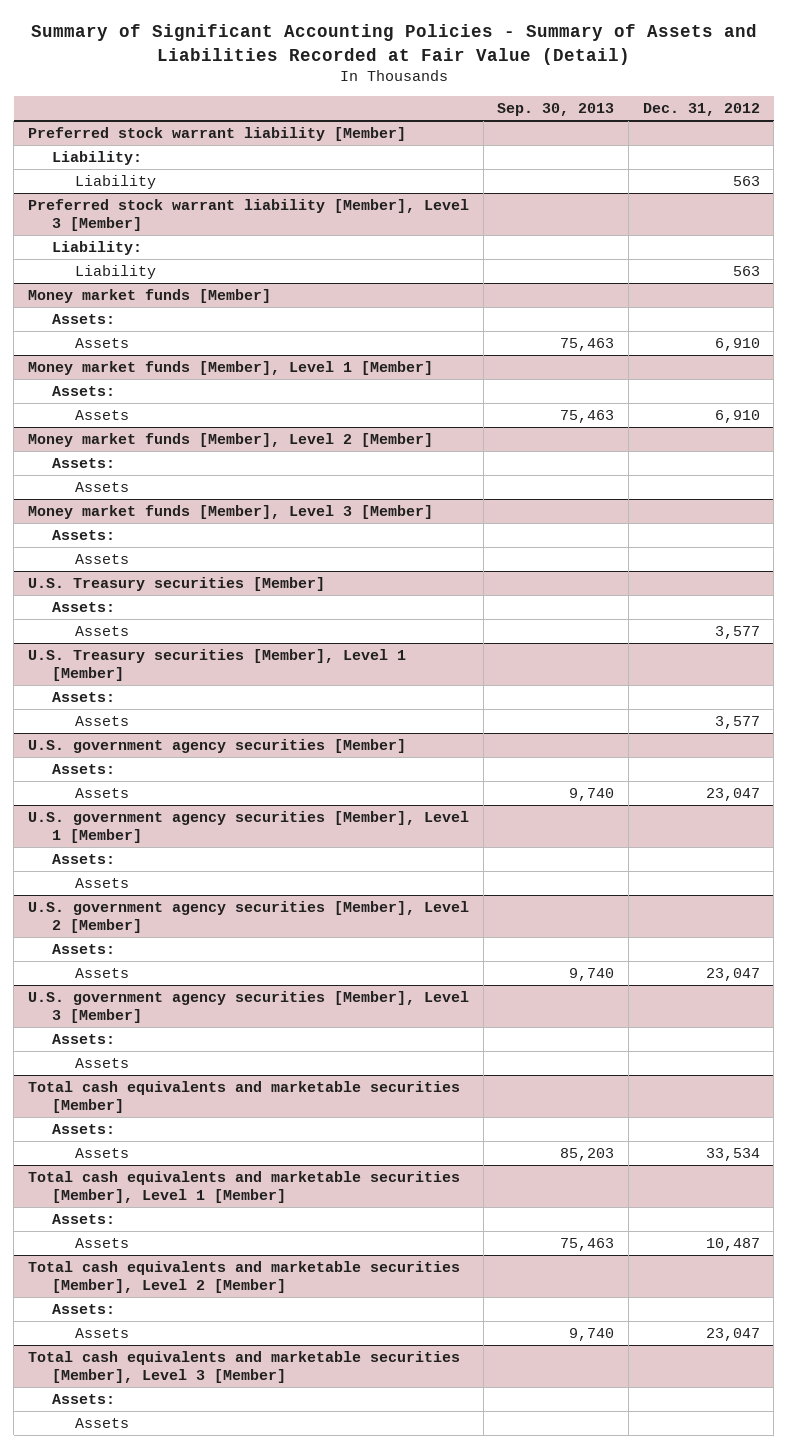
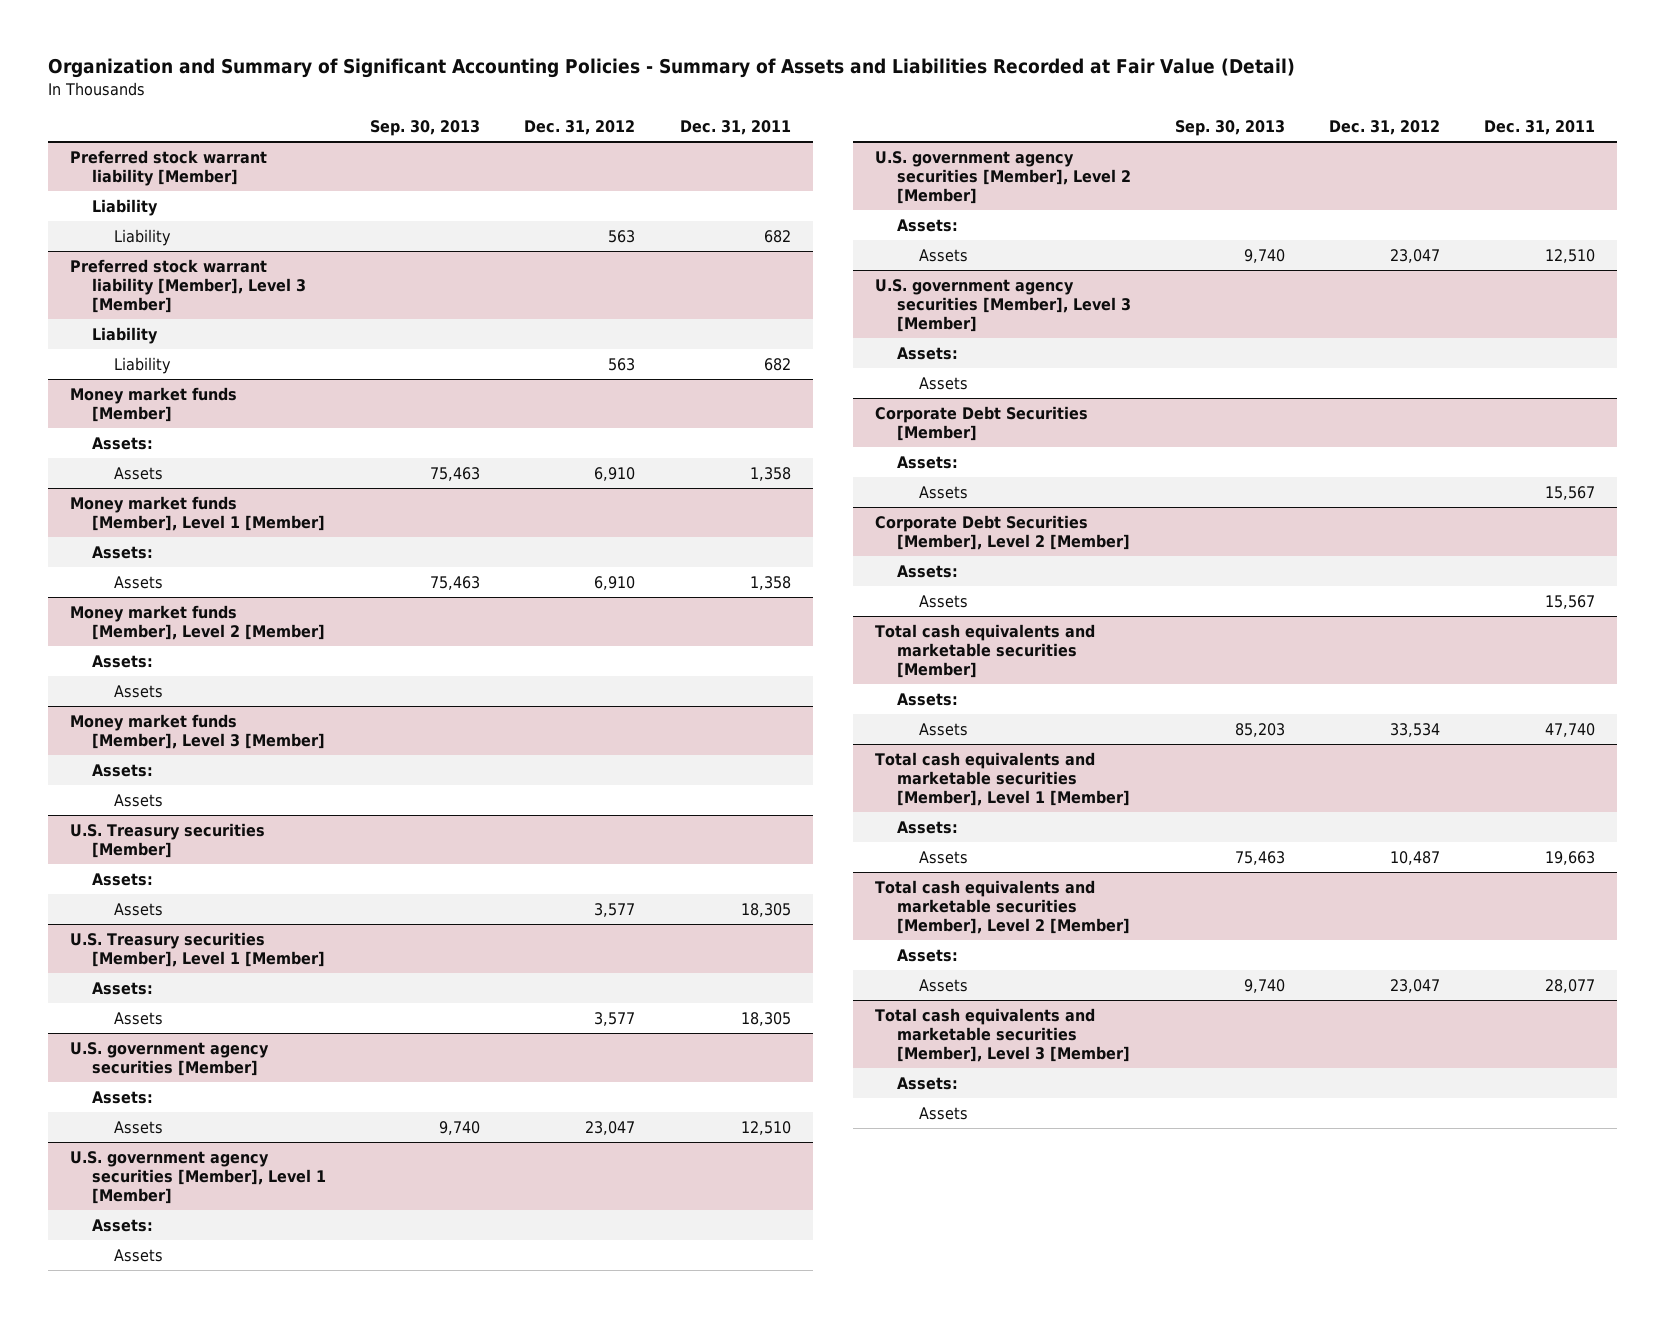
[30,24,757,65] Summary of Significant Accounting Policies - Summary of Assets and Liabilities Recorded at Fair Value (Detail) -> [48,58,1296,79] Organization and Summary of Significant Accounting Policies - Summary of Assets and Liabilities Recorded at Fair Value (Detail)
none -> [679,120,791,136] Dec. 31, 2011
[51,151,142,166] Liability: -> [92,198,159,216] Liability
[51,241,142,256] Liability: -> [92,326,159,344] Liability
none -> [874,405,1088,441] Corporate Debt Securities [Member]
none -> [896,455,958,469] Assets:
none -> [919,485,969,499] Assets
none -> [874,514,1130,550] Corporate Debt Securities [Member], Level 2 [Member]
none -> [896,564,958,578] Assets:
none -> [919,594,969,608] Assets

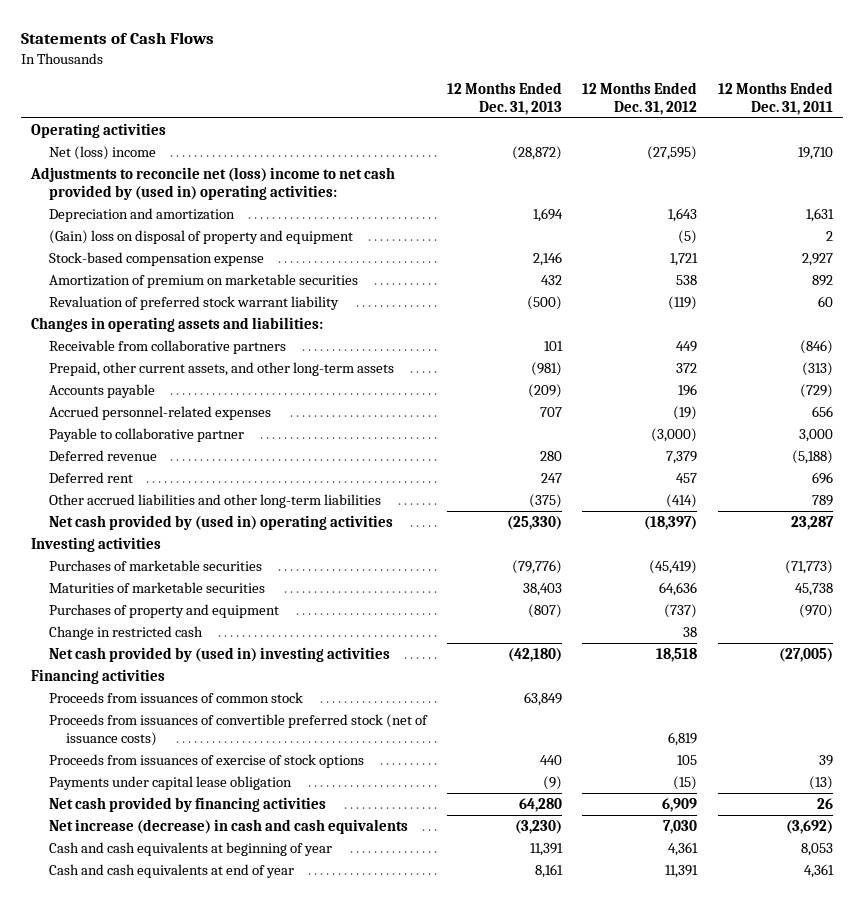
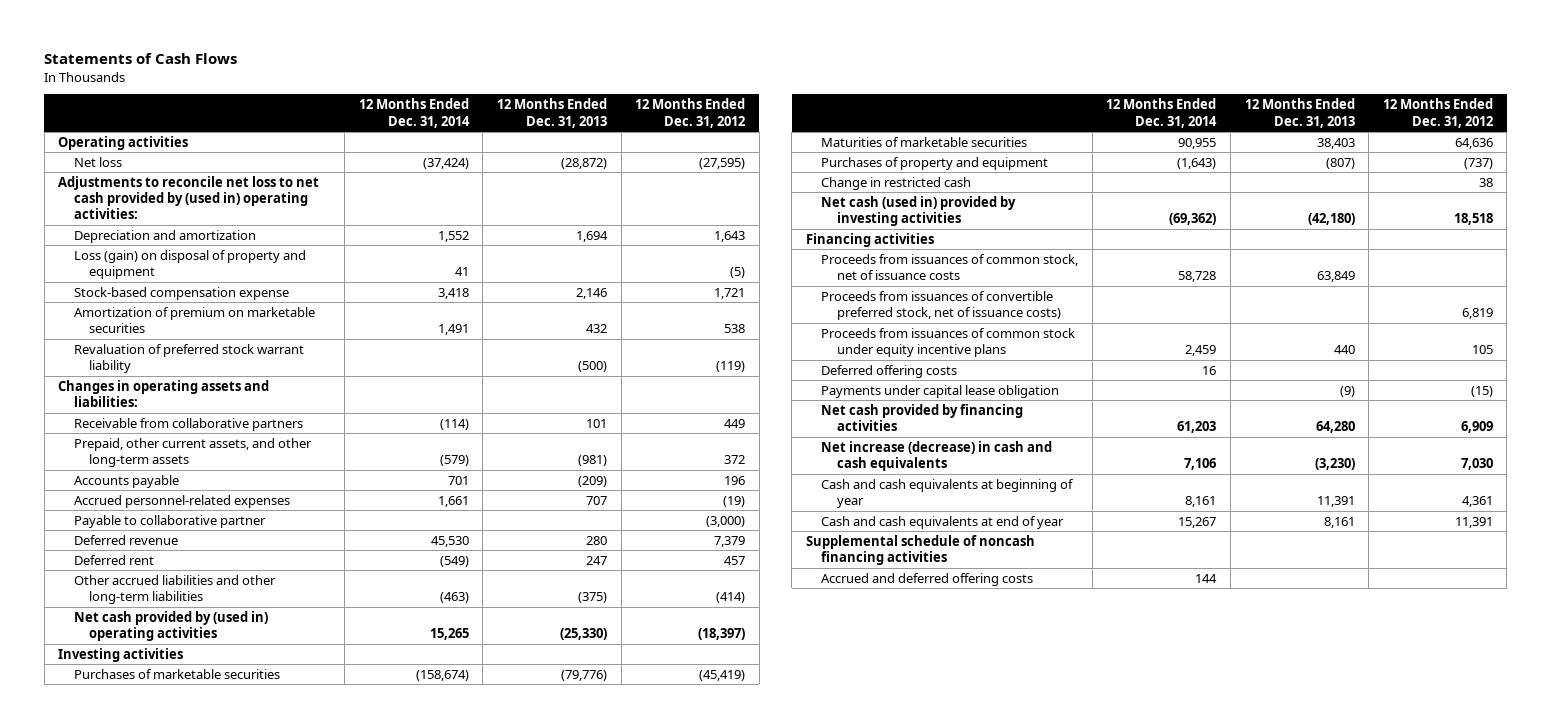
[717,82,833,116] 12 Months Ended Dec. 31, 2011 -> none
none -> [358,98,470,128] 12 Months Ended Dec. 31, 2014
[48,145,156,160] Net (loss) income -> [73,156,122,167] Net loss
[30,166,396,200] Adjustments to reconcile net (loss) income to net cash provided by (used in) operating activities: -> [58,175,320,220] Adjustments to reconcile net loss to net cash provided by (used in) operating activities:
[48,229,353,244] (Gain) loss on disposal of property and equipment -> [73,249,306,280] Loss (gain) on disposal of property and equipment
[48,646,390,662] Net cash provided by (used in) investing activities -> [821,195,1017,227] Net cash (used in) provided by investing activities
[48,691,303,703] Proceeds from issuances of common stock -> [821,253,1079,281] Proceeds from issuances of common stock, net of issuance costs
[48,713,428,746] Proceeds from issuances of convertible preferred stock (net of issuance costs) -> [821,290,1061,321] Proceeds from issuances of convertible preferred stock, net of issuance costs)
[48,753,364,768] Proceeds from issuances of exercise of stock options -> [821,327,1076,358] Proceeds from issuances of common stock under equity incentive plans
none -> [821,364,958,378] Deferred offering costs
none -> [805,534,1035,566] Supplemental schedule of noncash financing activities
none -> [821,572,1034,586] Accrued and deferred offering costs

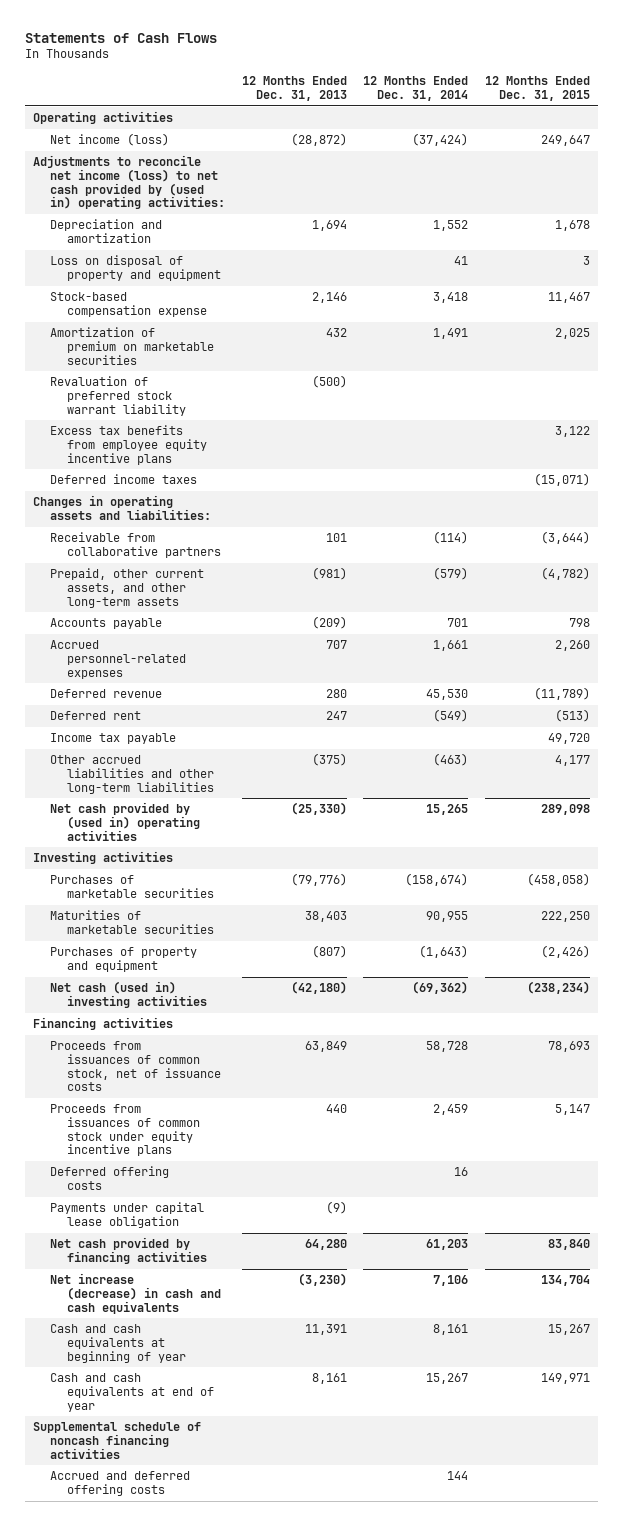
[635,98,746,128] 12 Months Ended Dec. 31, 2012 -> none
none -> [484,76,590,101] 12 Months Ended Dec. 31, 2015
[73,156,122,167] Net loss -> [50,133,170,147] Net income (loss)
[58,175,320,220] Adjustments to reconcile net loss to net cash provided by (used in) operating activities: -> [32,155,226,210] Adjustments to reconcile net income (loss) to net cash provided by (used in) operating activities:
[73,249,306,280] Loss (gain) on disposal of property and equipment -> [50,255,222,281] Loss on disposal of property and equipment
none -> [50,425,208,465] Excess tax benefits from employee equity incentive plans
none -> [50,474,198,485] Deferred income taxes
[73,514,266,528] Payable to collaborative partner -> none
none -> [50,733,177,745] Income tax payable
[821,176,972,190] Change in restricted cash -> none
[821,195,1017,227] Net cash (used in) provided by investing activities -> [50,981,208,1008] Net cash (used in) investing activities
[821,290,1061,321] Proceeds from issuances of convertible preferred stock, net of issuance costs) -> none

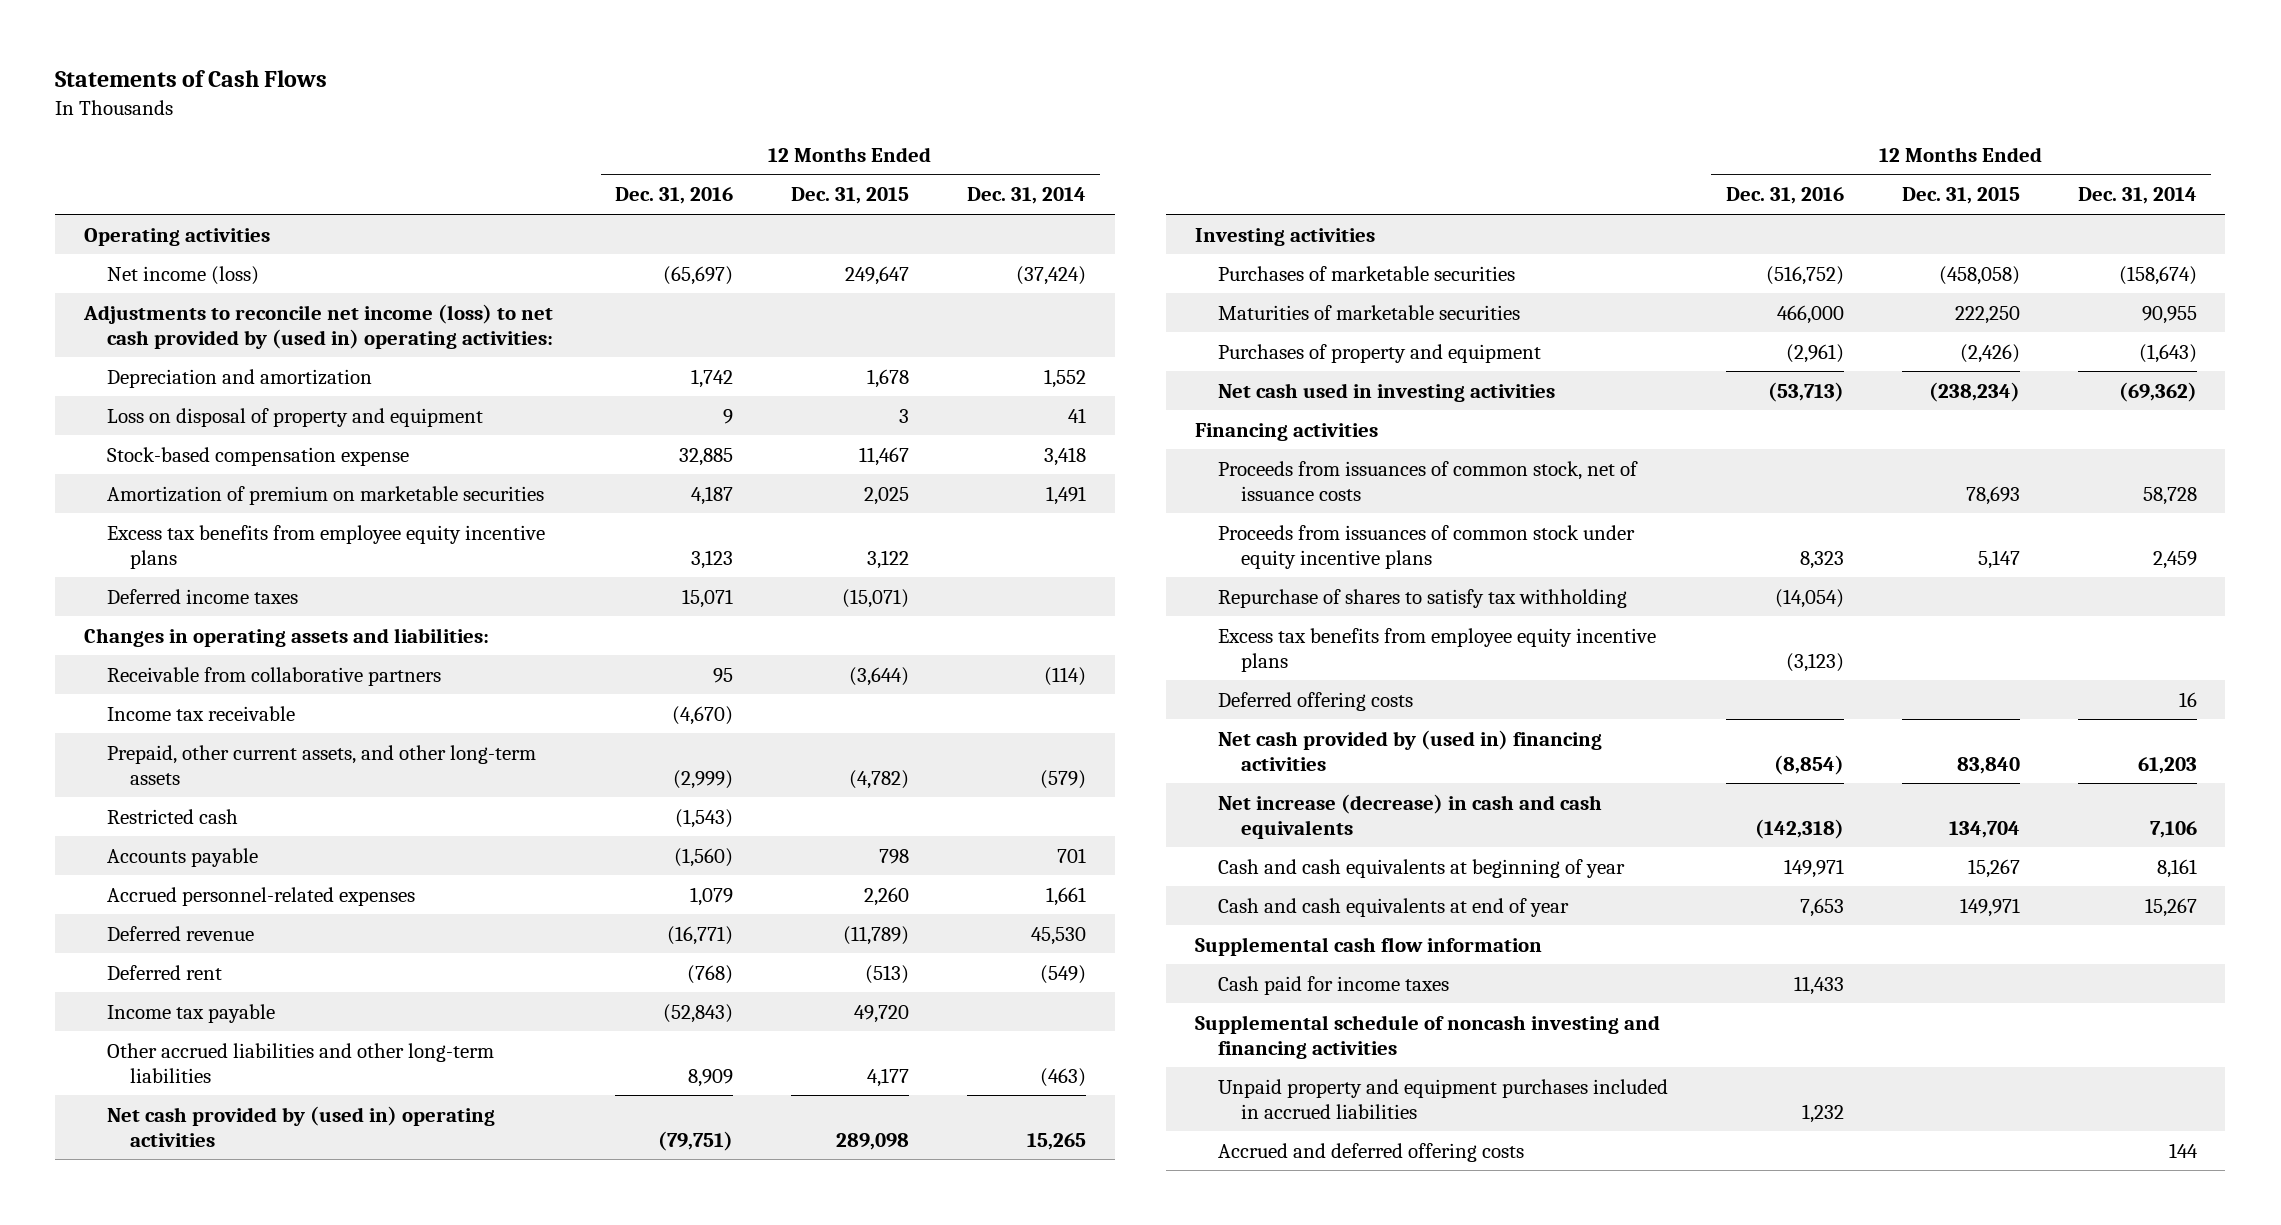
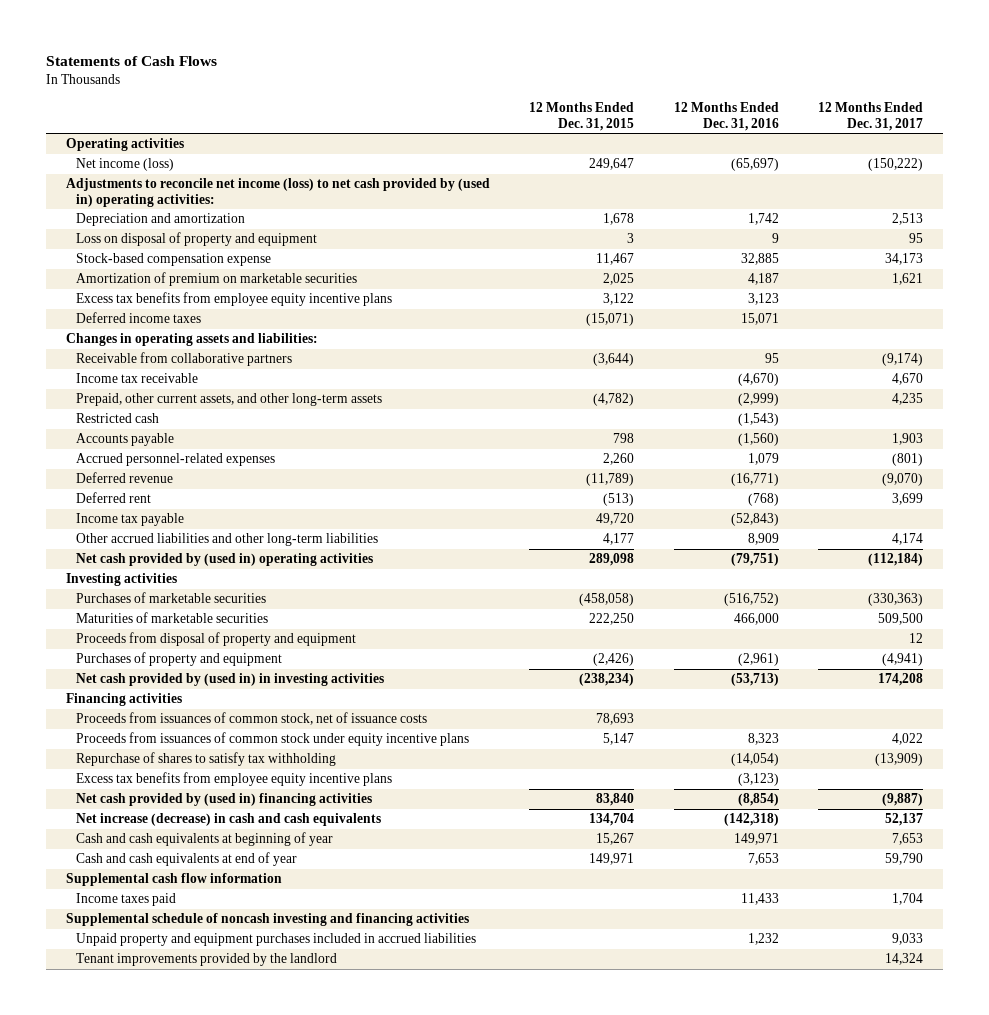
[966,187,1086,205] Dec. 31, 2014 -> none
none -> [818,102,924,131] 12 Months Ended Dec. 31, 2017
none -> [75,632,356,647] Proceeds from disposal of property and equipment
[1217,382,1555,402] Net cash used in investing activities -> [75,673,384,687] Net cash provided by (used in) in investing activities
[1217,691,1413,711] Deferred offering costs -> none
[1217,975,1449,995] Cash paid for income taxes -> [75,893,176,907] Income taxes paid
[1217,1142,1524,1162] Accrued and deferred offering costs -> none
none -> [75,953,337,967] Tenant improvements provided by the landlord

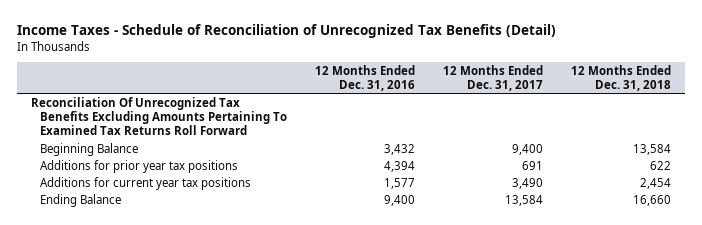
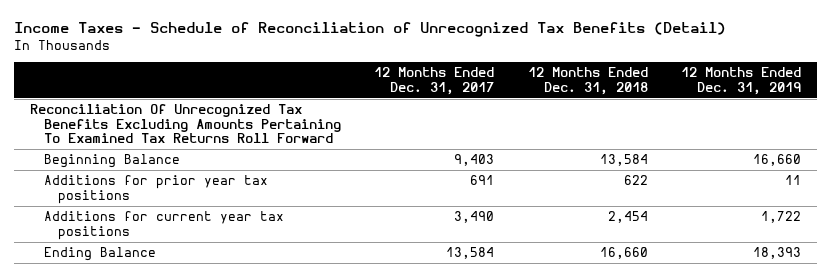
[314,64,415,92] 12 Months Ended Dec. 31, 2016 -> none
none -> [680,67,801,95] 12 Months Ended Dec. 31, 2019
[511,143,543,155] 9,400 -> [454,154,495,167] 9,403

